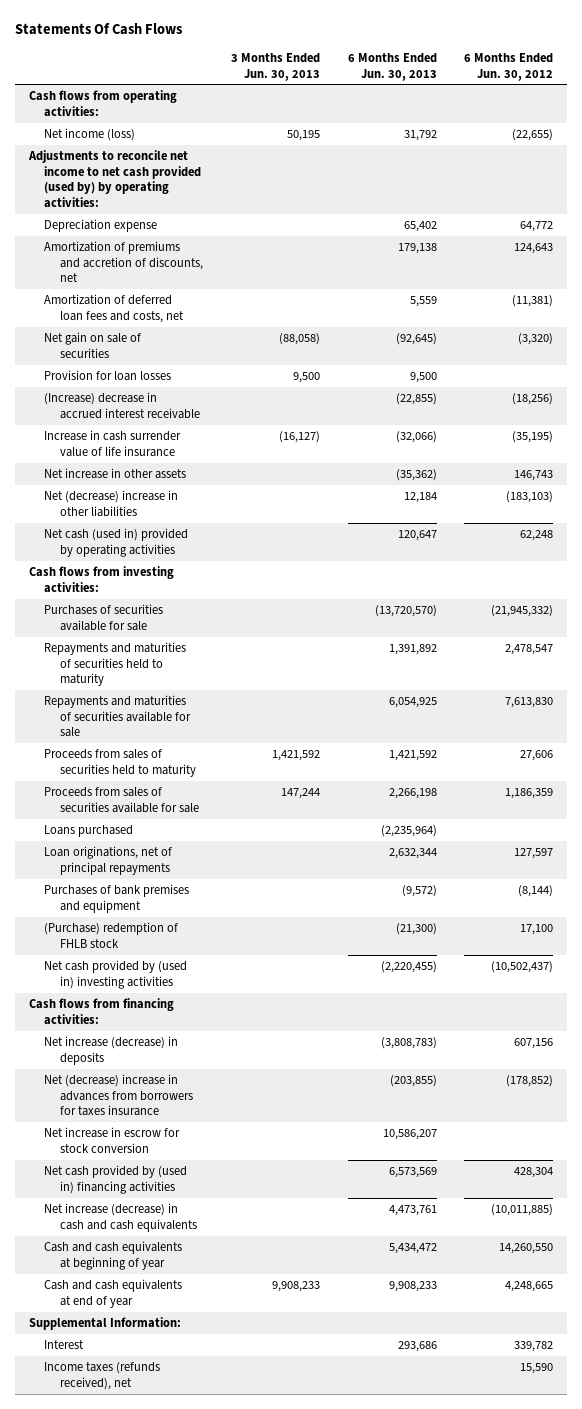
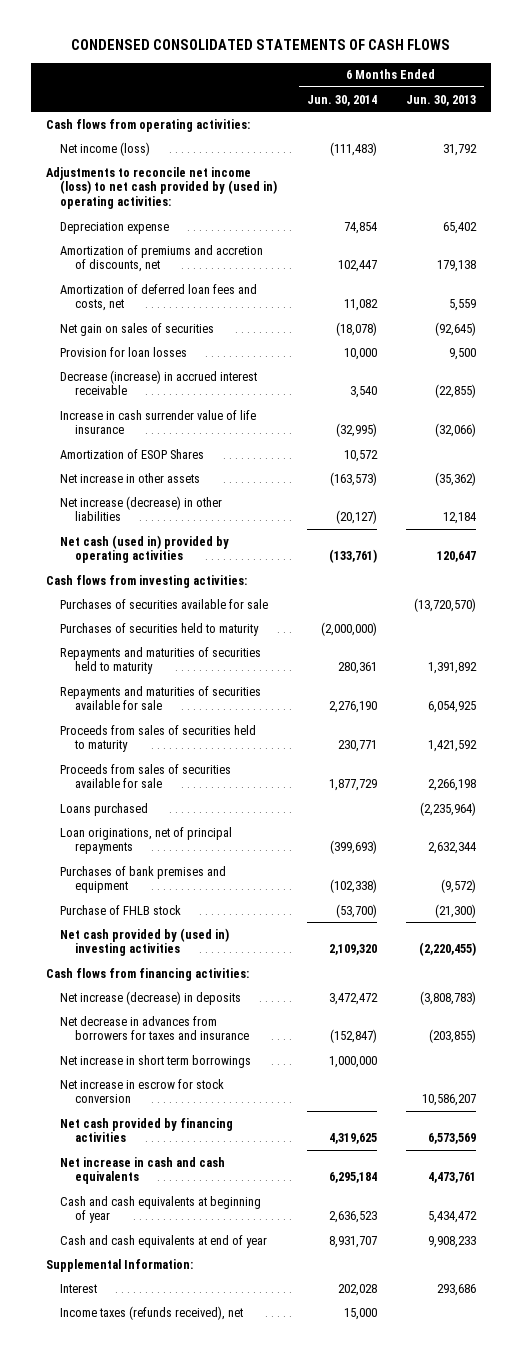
[14,23,183,36] Statements Of Cash Flows -> [70,39,450,51] CONDENSED CONSOLIDATED STATEMENTS OF CASH FLOWS
[230,53,320,81] 3 Months Ended Jun. 30, 2013 -> none
[464,53,554,81] 6 Months Ended Jun. 30, 2012 -> none
none -> [306,94,377,106] Jun. 30, 2014
[27,150,202,208] Adjustments to reconcile net income to net cash provided (used by) by operating activities: -> [45,166,278,209] Adjustments to reconcile net income (loss) to net cash provided by (used in) operating activities:
[44,332,142,358] Net gain on sale of securities -> [60,322,215,336] Net gain on sales of securities
[44,392,200,419] (Increase) decrease in accrued interest receivable -> [60,369,258,396] Decrease (increase) in accrued interest receivable
none -> [60,448,205,459] Amortization of ESOP Shares
[44,490,179,517] Net (decrease) increase in other liabilities -> [60,495,223,522] Net increase (decrease) in other liabilities
none -> [60,622,260,636] Purchases of securities held to maturity
[44,922,179,948] (Purchase) redemption of FHLB stock -> [60,904,182,915] Purchase of FHLB stock
[44,1074,193,1117] Net (decrease) increase in advances from borrowers for taxes insurance -> [60,1015,249,1041] Net decrease in advances from borrowers for taxes and insurance
none -> [60,1054,252,1068] Net increase in short term borrowings
[44,1165,188,1194] Net cash provided by (used in) financing activities -> [60,1117,234,1143] Net cash provided by financing activities
[44,1203,197,1232] Net increase (decrease) in cash and cash equivalents -> [60,1156,226,1185] Net increase in cash and cash equivalents

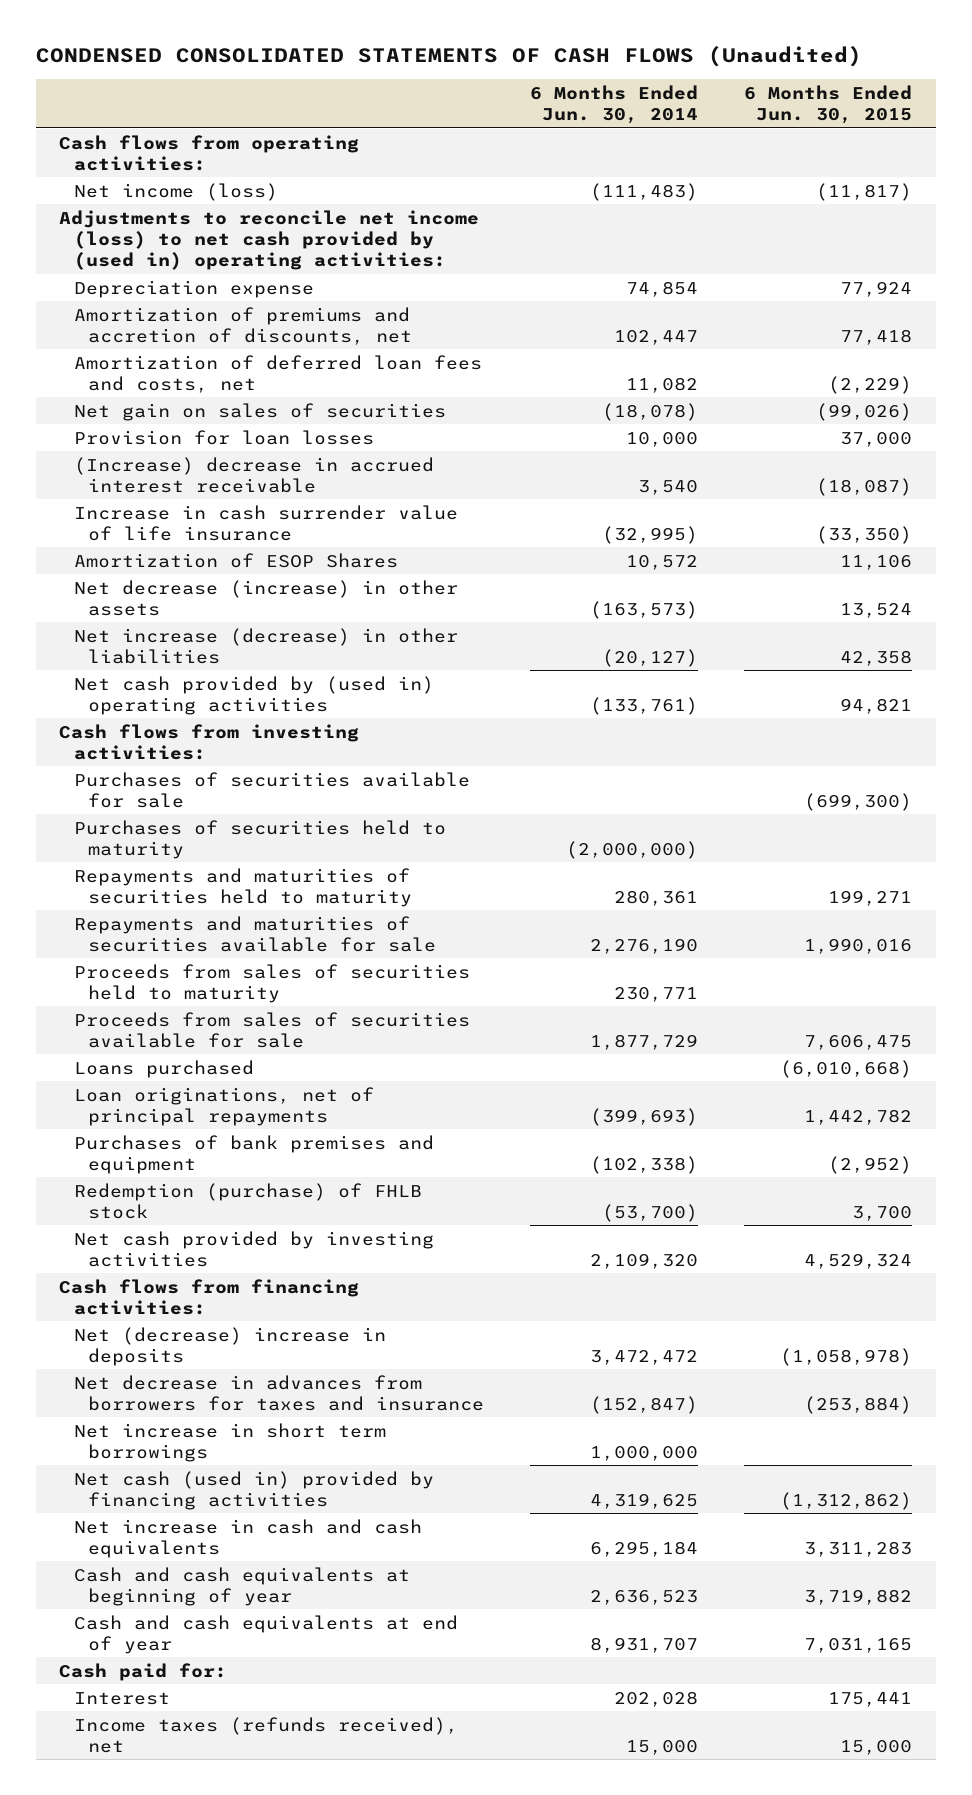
[70,39,450,51] CONDENSED CONSOLIDATED STATEMENTS OF CASH FLOWS -> [36,46,863,68] CONDENSED CONSOLIDATED STATEMENTS OF CASH FLOWS (Unaudited)
[406,94,477,106] Jun. 30, 2013 -> none
none -> [744,85,913,125] 6 Months Ended Jun. 30, 2015
[60,369,258,396] Decrease (increase) in accrued interest receivable -> [73,456,434,493] (Increase) decrease in accrued interest receivable
[60,472,201,483] Net increase in other assets -> [73,579,458,616] Net decrease (increase) in other assets
[60,534,230,564] Net cash (used in) provided by operating activities -> [73,675,434,715] Net cash provided by (used in) operating activities
[60,904,182,915] Purchase of FHLB stock -> [73,1182,422,1219] Redemption (purchase) of FHLB stock
[60,927,230,957] Net cash provided by (used in) investing activities -> [73,1230,434,1267] Net cash provided by investing activities
[60,990,242,1005] Net increase (decrease) in deposits -> [73,1326,386,1366] Net (decrease) increase in deposits
[60,1078,225,1104] Net increase in escrow for stock conversion -> none
[60,1117,234,1143] Net cash provided by financing activities -> [73,1470,434,1510] Net cash (used in) provided by financing activities
[45,1258,193,1272] Supplemental Information: -> none
none -> [59,1662,228,1681] Cash paid for:

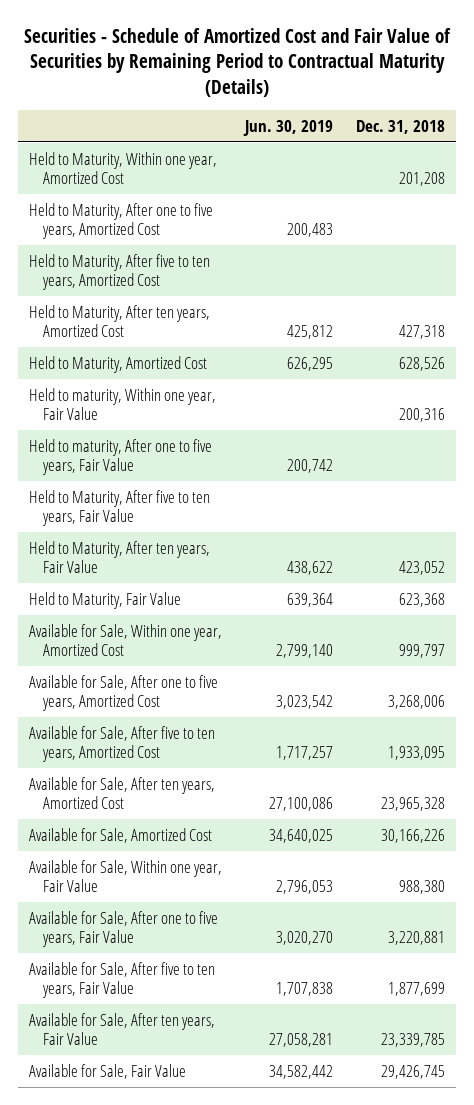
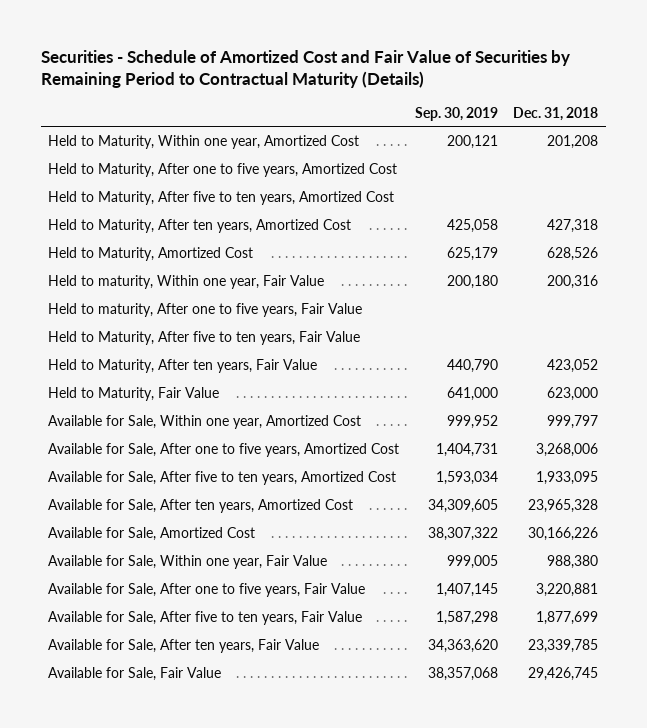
[242,119,333,136] Jun. 30, 2019 -> none
none -> [414,106,498,121] Sep. 30, 2019
[398,592,445,607] 623,368 -> [547,386,599,401] 623,000

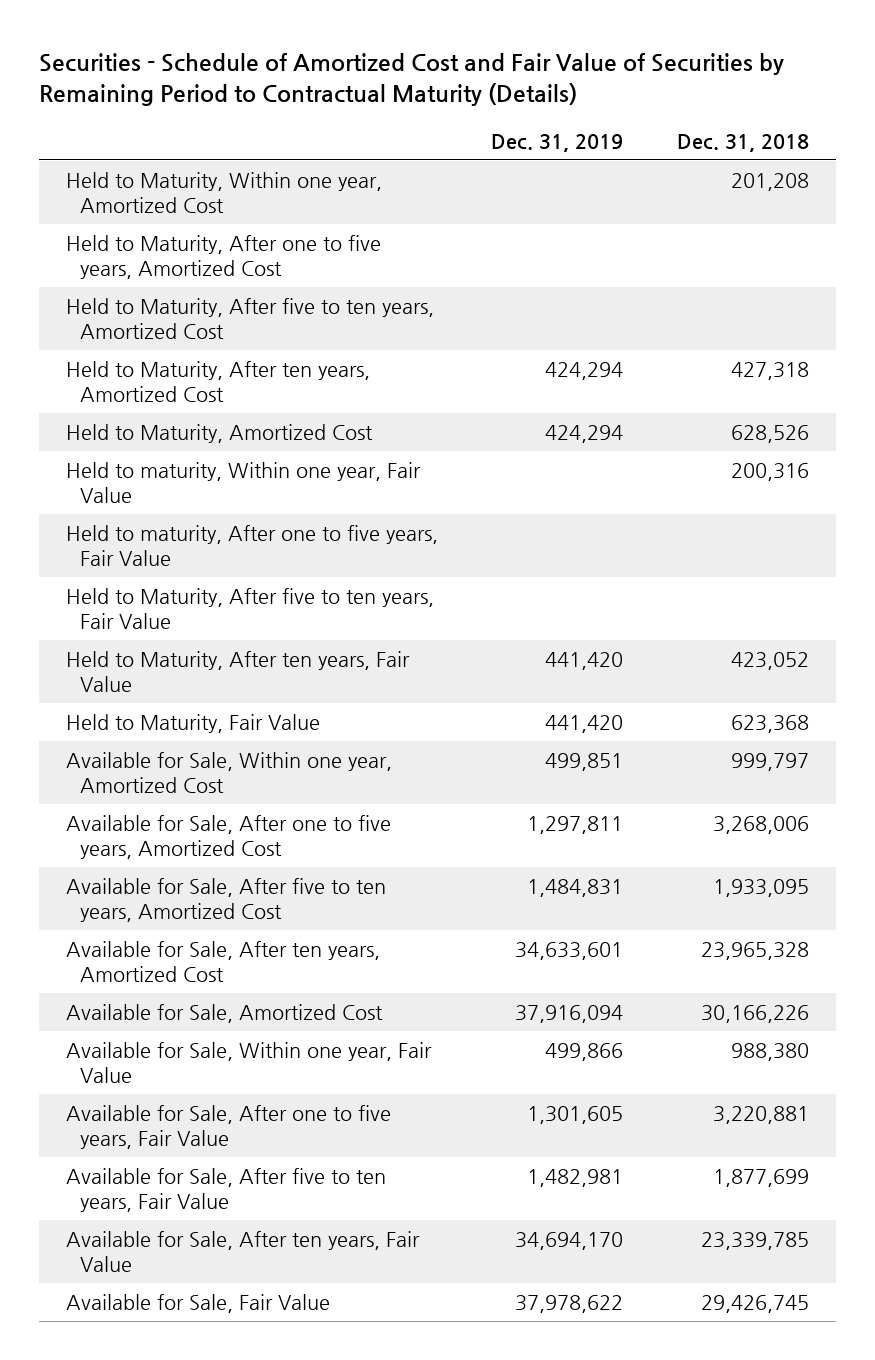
[414,106,498,121] Sep. 30, 2019 -> none
none -> [491,133,624,152] Dec. 31, 2019
[547,386,599,401] 623,000 -> [731,715,810,734] 623,368

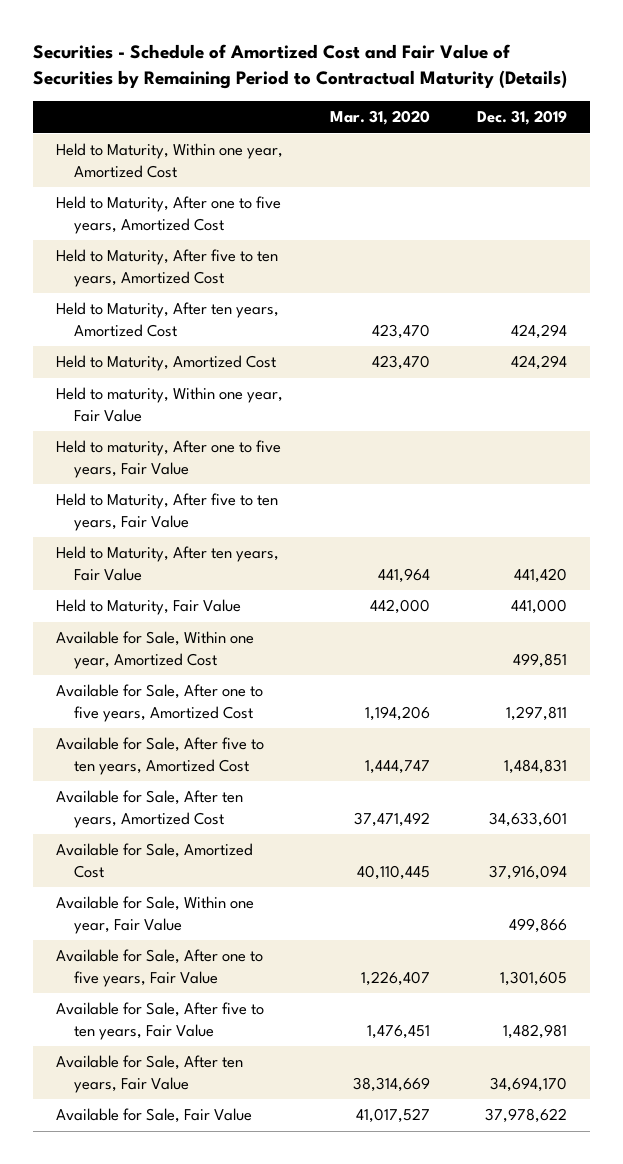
[677,133,810,152] Dec. 31, 2018 -> none
none -> [329,110,430,126] Mar. 31, 2020
[545,715,624,734] 441,420 -> [510,599,567,615] 441,000

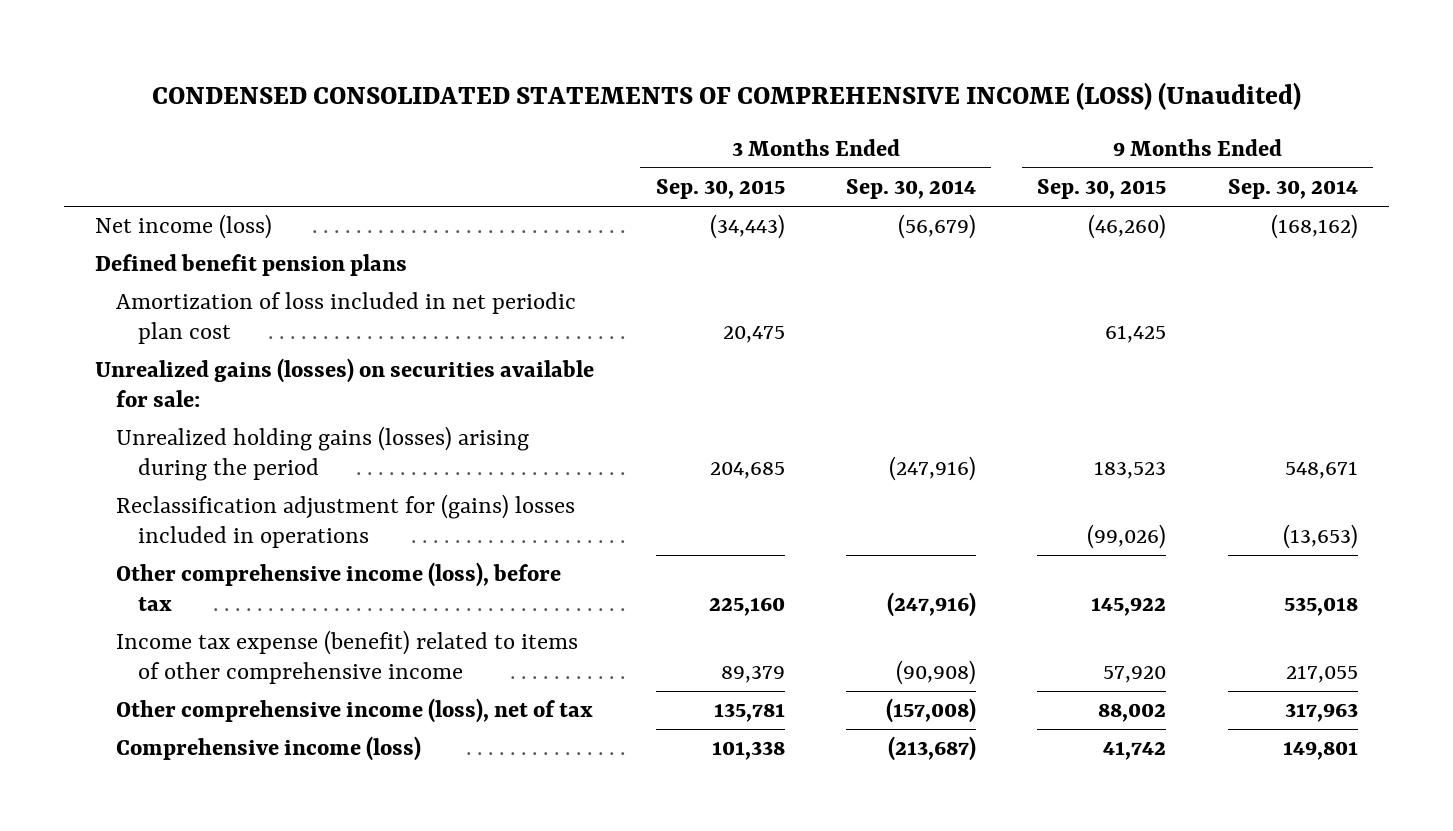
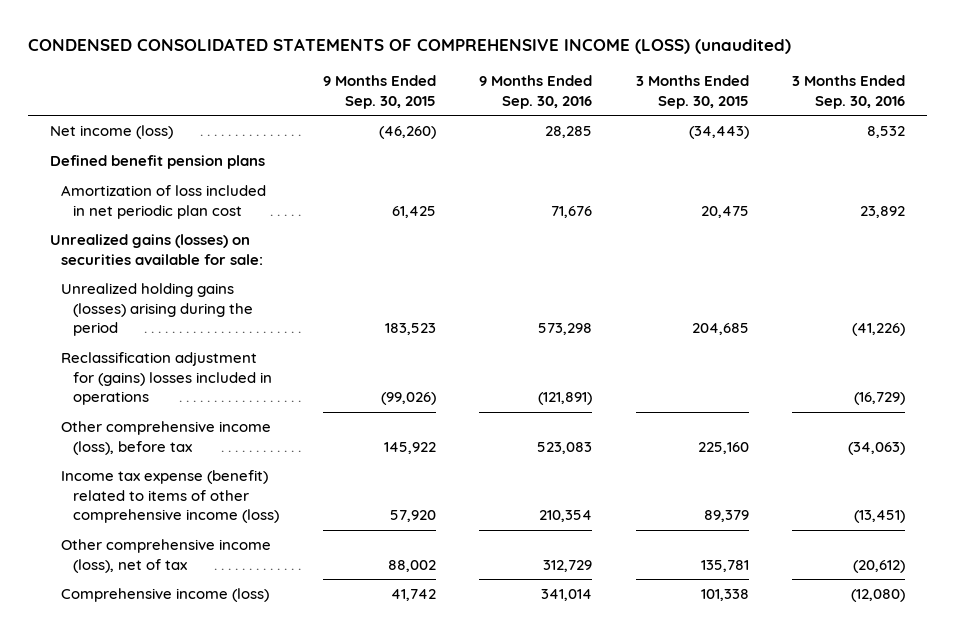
[151,82,1301,111] CONDENSED CONSOLIDATED STATEMENTS OF COMPREHENSIVE INCOME (LOSS) (Unaudited) -> [27,37,791,54] CONDENSED CONSOLIDATED STATEMENTS OF COMPREHENSIVE INCOME (LOSS) (unaudited)
[846,179,977,200] Sep. 30, 2014 -> none
[1227,179,1358,200] Sep. 30, 2014 -> none
none -> [479,75,593,109] 9 Months Ended Sep. 30, 2016
none -> [792,75,906,109] 3 Months Ended Sep. 30, 2016
[116,630,579,684] Income tax expense (benefit) related to items of other comprehensive income -> [61,470,280,523] Income tax expense (benefit) related to items of other comprehensive income (loss)

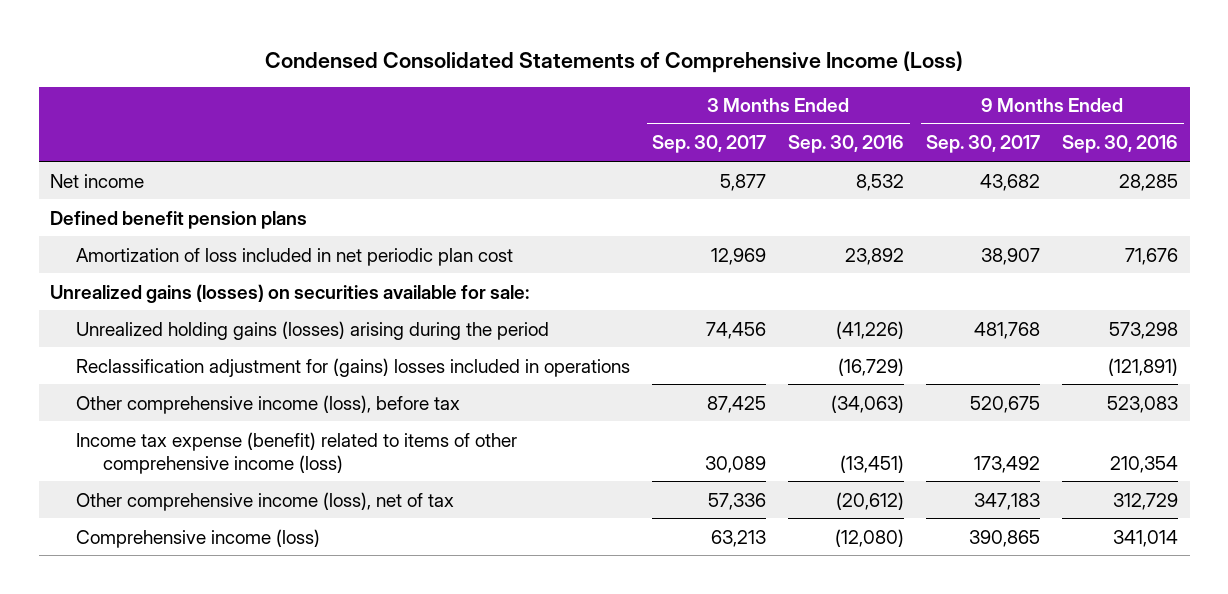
[27,37,791,54] CONDENSED CONSOLIDATED STATEMENTS OF COMPREHENSIVE INCOME (LOSS) (unaudited) -> [265,50,964,73] Condensed Consolidated Statements of Comprehensive Income (Loss)
[322,75,436,109] 9 Months Ended Sep. 30, 2015 -> none
[635,75,749,109] 3 Months Ended Sep. 30, 2015 -> none
none -> [652,135,767,154] Sep. 30, 2017
none -> [926,135,1041,154] Sep. 30, 2017
[49,125,173,140] Net income (loss) -> [49,173,144,188] Net income

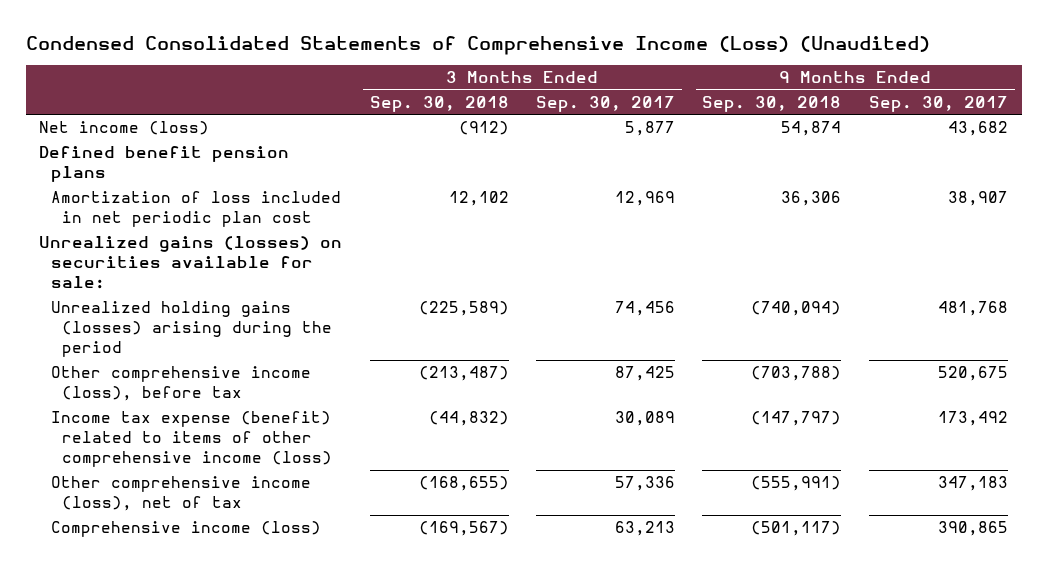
[265,50,964,73] Condensed Consolidated Statements of Comprehensive Income (Loss) -> [25,35,930,55] Condensed Consolidated Statements of Comprehensive Income (Loss) (Unaudited)
[788,135,905,154] Sep. 30, 2016 -> none
[1062,135,1179,154] Sep. 30, 2016 -> none
none -> [369,96,509,113] Sep. 30, 2018
none -> [702,96,842,113] Sep. 30, 2018
[49,173,144,188] Net income -> [39,121,210,136] Net income (loss)
[76,357,631,377] Reclassification adjustment for (gains) losses included in operations -> none

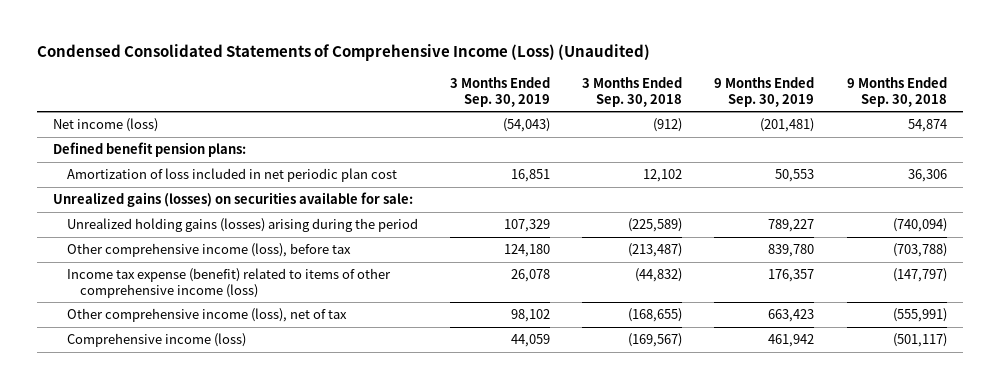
[536,96,676,113] Sep. 30, 2017 -> none
[868,96,1008,113] Sep. 30, 2017 -> none
none -> [449,76,550,107] 3 Months Ended Sep. 30, 2019
none -> [714,76,815,107] 9 Months Ended Sep. 30, 2019
[39,146,290,183] Defined benefit pension plans -> [52,142,246,158] Defined benefit pension plans:

